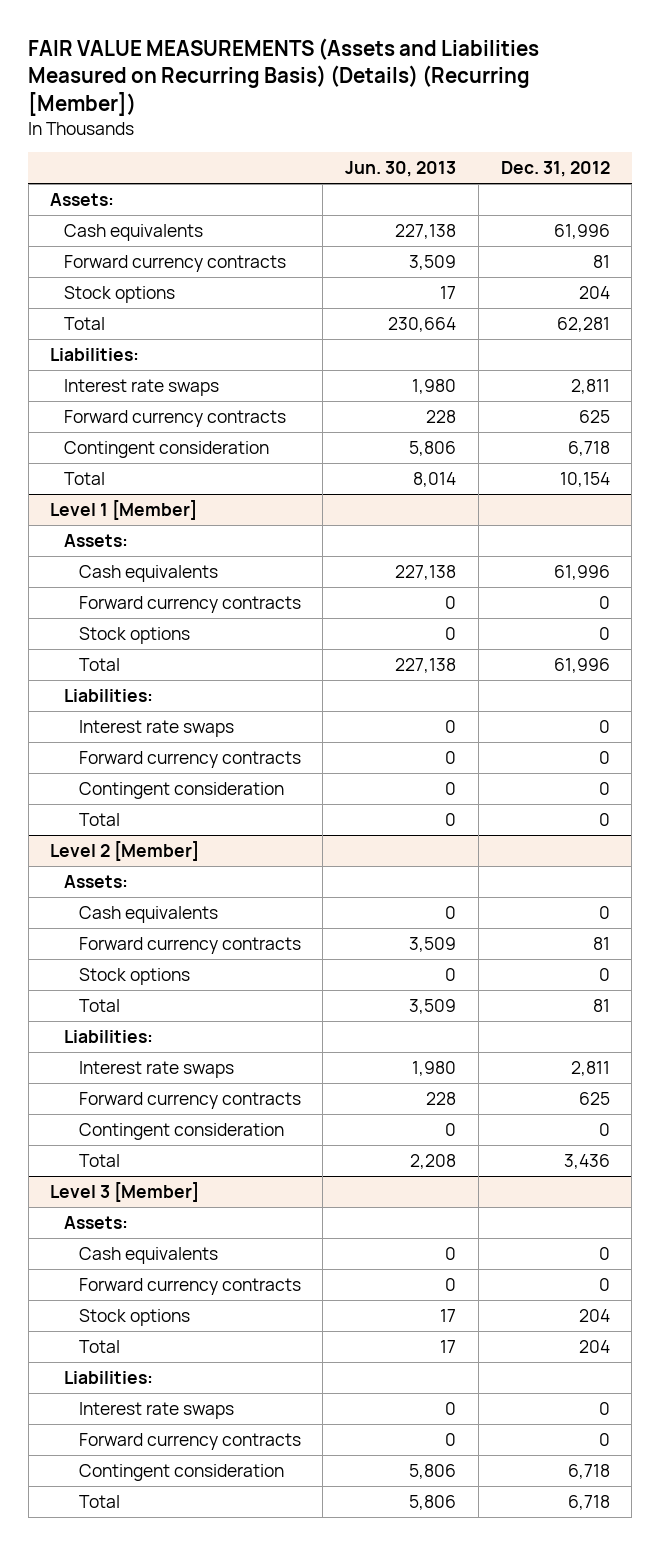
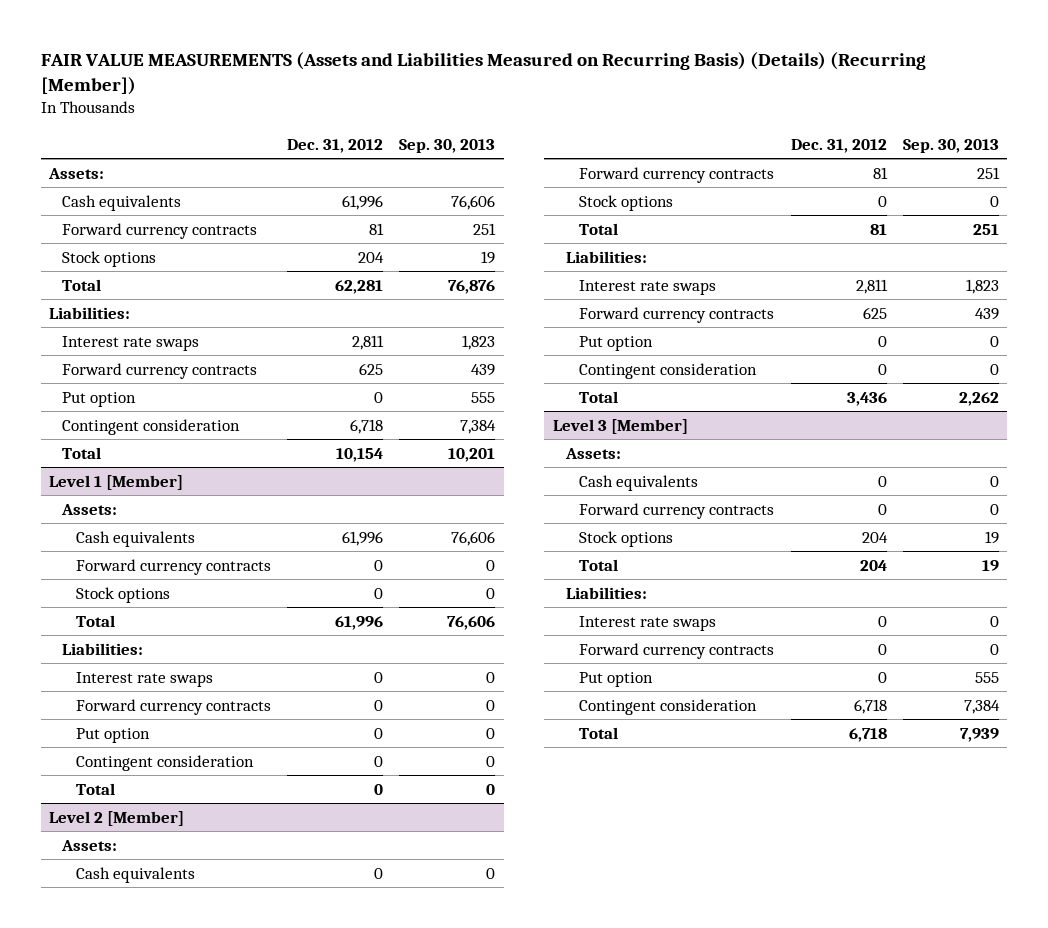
[345,161,457,178] Jun. 30, 2013 -> none
none -> [399,138,496,153] Sep. 30, 2013
none -> [62,391,137,407] Put option
none -> [75,727,150,743] Put option
none -> [579,335,654,351] Put option
none -> [579,671,654,687] Put option

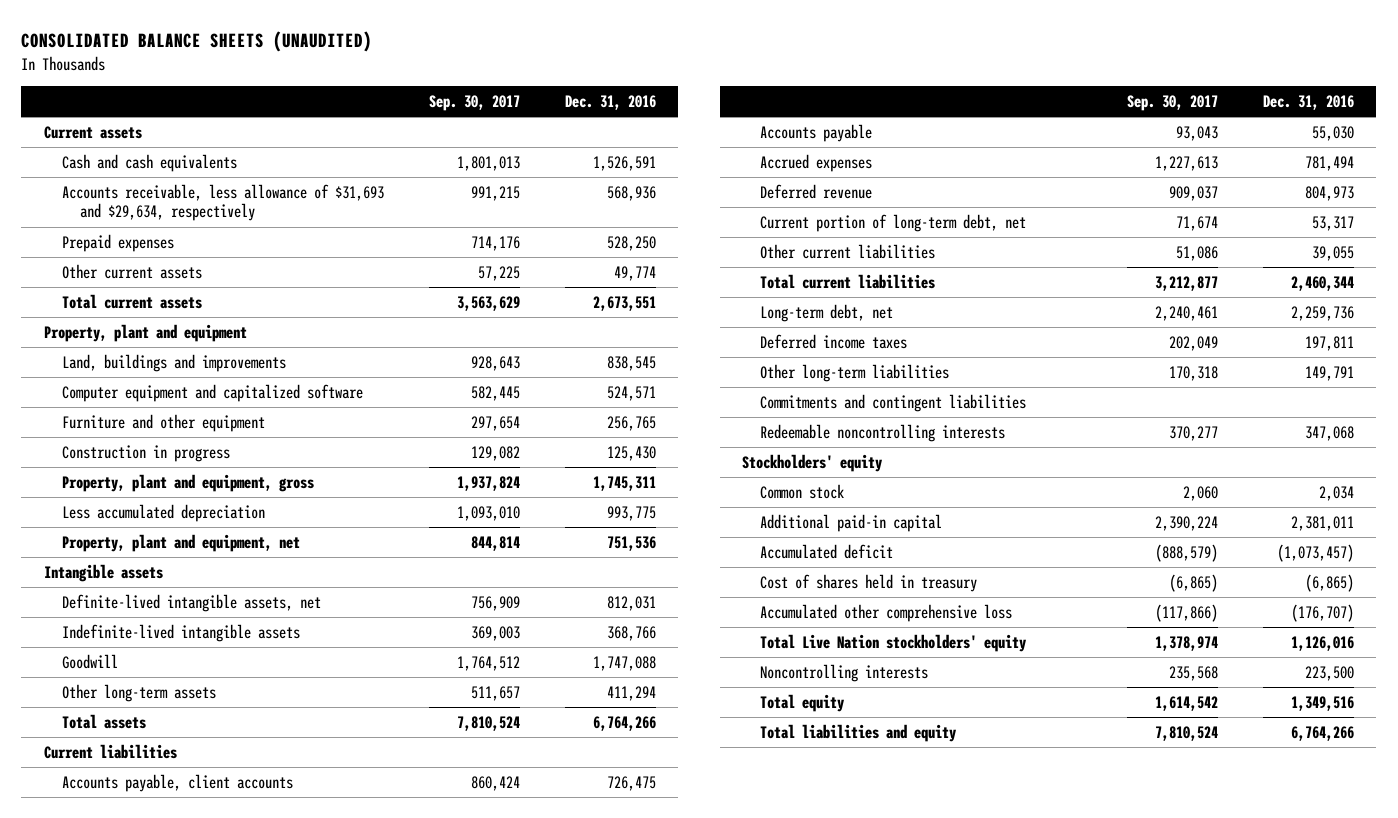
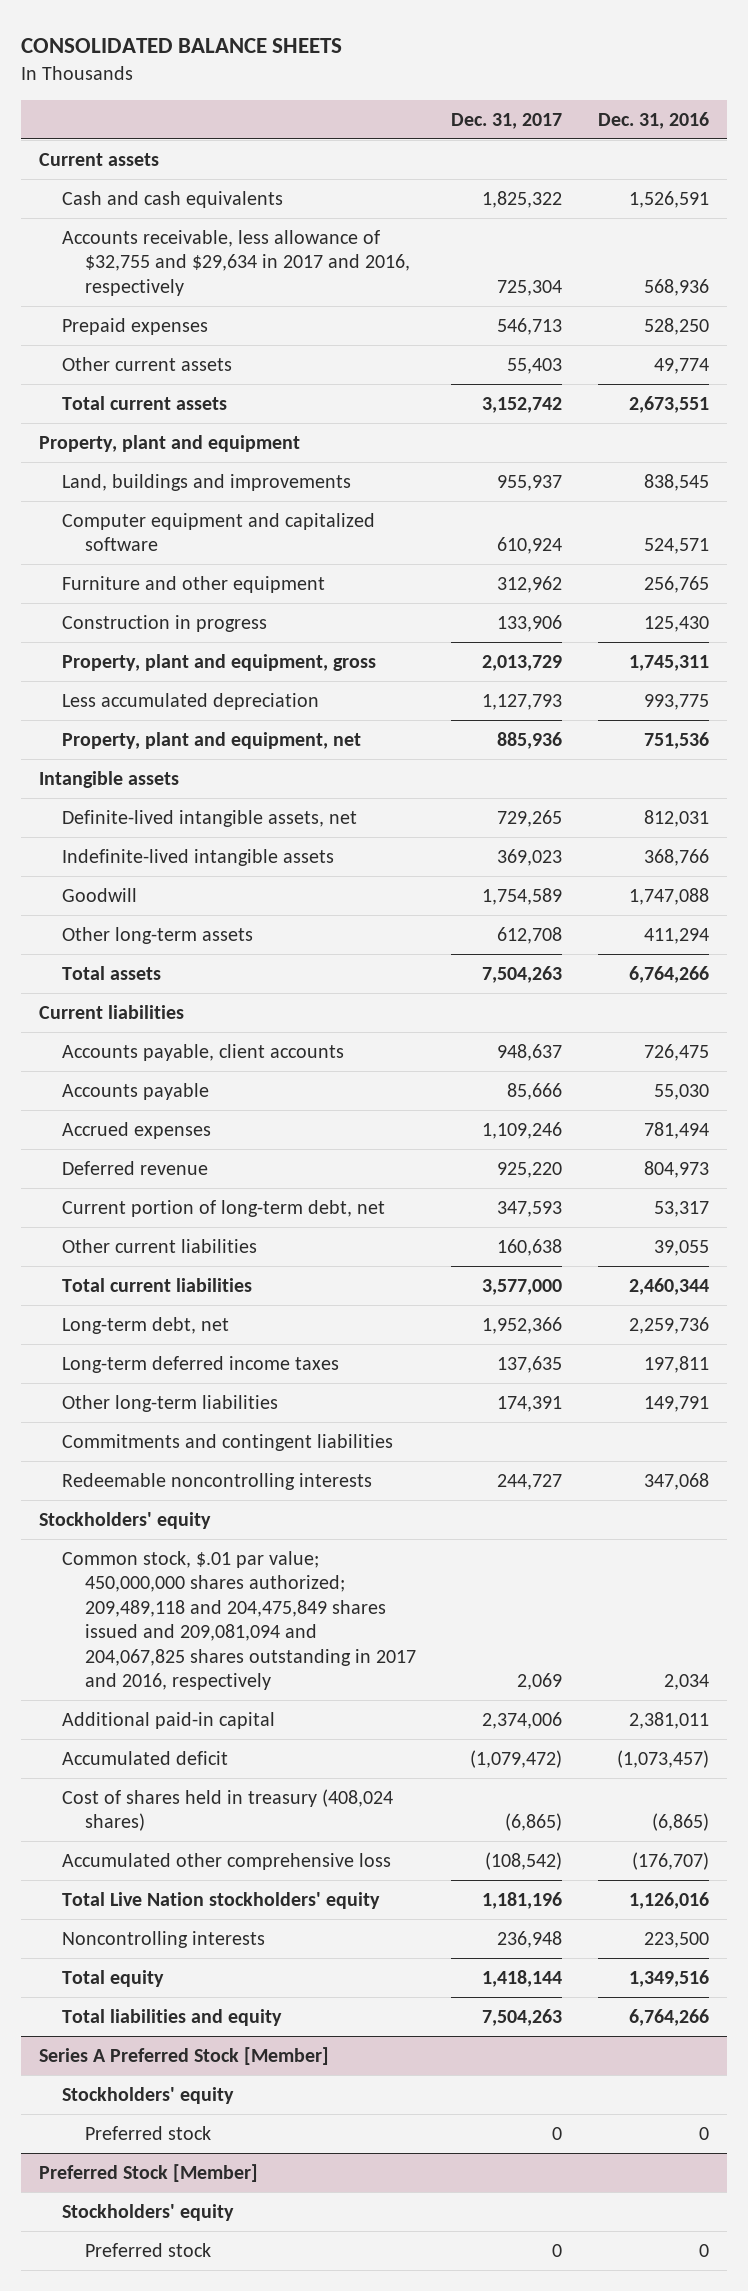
[21,31,373,53] CONSOLIDATED BALANCE SHEETS (UNAUDITED) -> [21,37,343,53] CONSOLIDATED BALANCE SHEETS
[428,94,520,111] Sep. 30, 2017 -> none
none -> [451,112,563,129] Dec. 31, 2017
[61,183,384,222] Accounts receivable, less allowance of $31,693 and $29,634, respectively -> [61,230,410,296] Accounts receivable, less allowance of $32,755 and $29,634 in 2017 and 2016, respectively
[759,333,907,349] Deferred income taxes -> [61,1356,339,1374] Long-term deferred income taxes
[759,483,844,499] Common stock -> [61,1551,416,1691] Common stock, $.01 par value; 450,000,000 shares authorized; 209,489,118 and 204,475,849 shares issued and 209,081,094 and 204,067,825 shares outstanding in 2017 and 2016, respectively
[759,573,977,592] Cost of shares held in treasury -> [61,1789,393,1832] Cost of shares held in treasury (408,024 shares)
none -> [39,2047,330,2066] Series A Preferred Stock [Member]
none -> [61,2087,234,2105] Stockholders' equity
none -> [84,2126,211,2141] Preferred stock
none -> [39,2164,259,2183] Preferred Stock [Member]
none -> [61,2204,234,2222] Stockholders' equity
none -> [84,2243,211,2258] Preferred stock

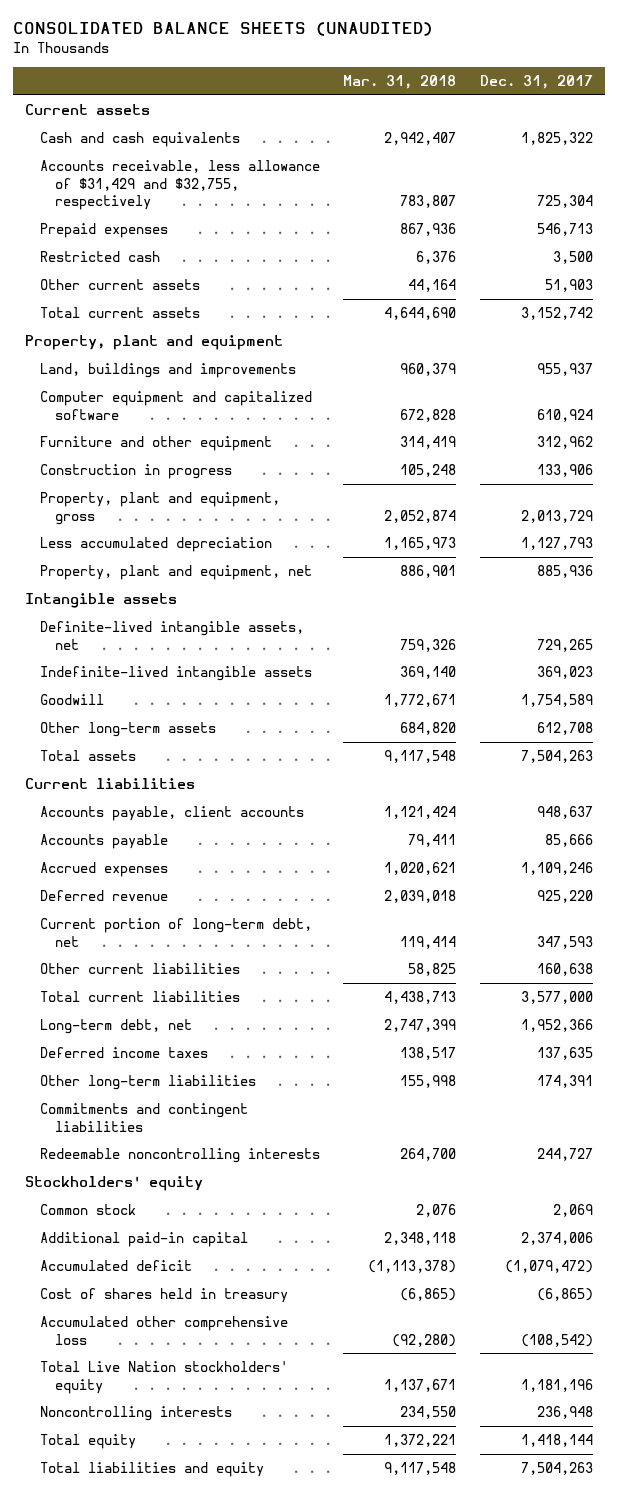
[21,37,343,53] CONSOLIDATED BALANCE SHEETS -> [13,22,434,37] CONSOLIDATED BALANCE SHEETS (UNAUDITED)
[597,111,709,129] Dec. 31, 2016 -> none
none -> [343,74,457,89] Mar. 31, 2018
[61,230,410,296] Accounts receivable, less allowance of $32,755 and $29,634 in 2017 and 2016, respectively -> [39,160,320,210] Accounts receivable, less allowance of $31,429 and $32,755, respectively
none -> [39,251,160,263] Restricted cash
[507,358,563,375] 55,403 -> [544,279,593,293] 51,903
[61,1356,339,1374] Long-term deferred income taxes -> [39,1047,208,1059] Deferred income taxes
[61,1551,416,1691] Common stock, $.01 par value; 450,000,000 shares authorized; 209,489,118 and 204,475,849 shares issued and 209,081,094 and 204,067,825 shares outstanding in 2017 and 2016, respectively -> [39,1204,136,1216] Common stock
[61,1789,393,1832] Cost of shares held in treasury (408,024 shares) -> [39,1288,288,1304] Cost of shares held in treasury
[39,2047,330,2066] Series A Preferred Stock [Member] -> none
[61,2087,234,2105] Stockholders' equity -> none
[84,2126,211,2141] Preferred stock -> none
[39,2164,259,2183] Preferred Stock [Member] -> none
[61,2204,234,2222] Stockholders' equity -> none
[84,2243,211,2258] Preferred stock -> none

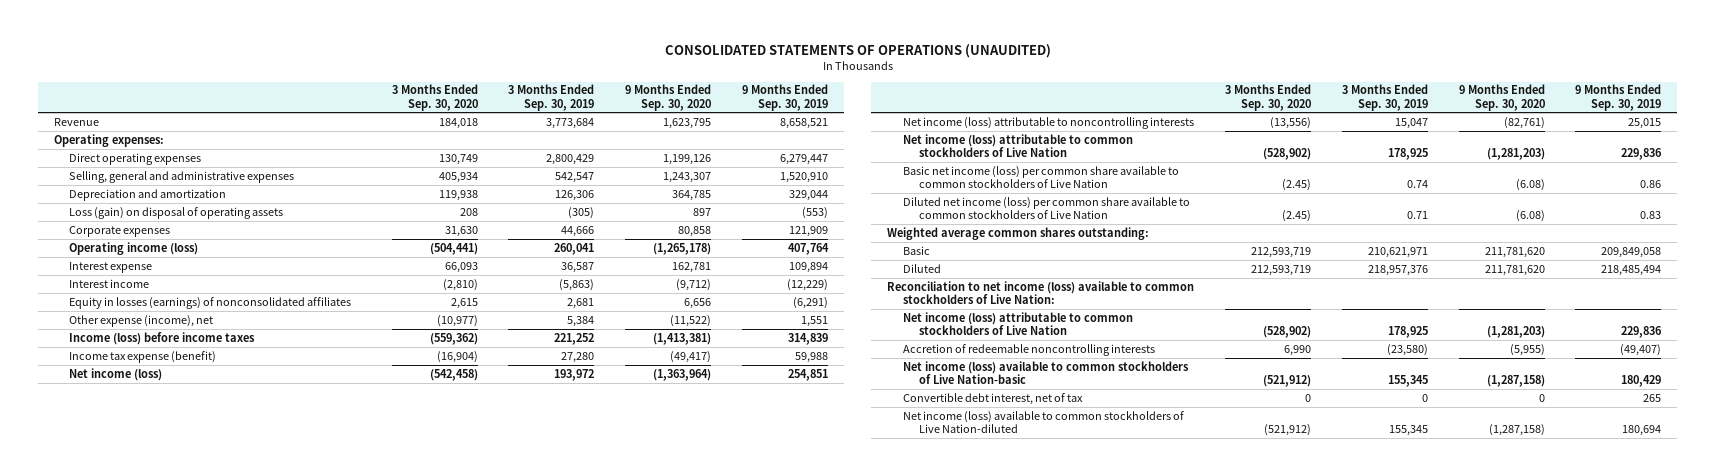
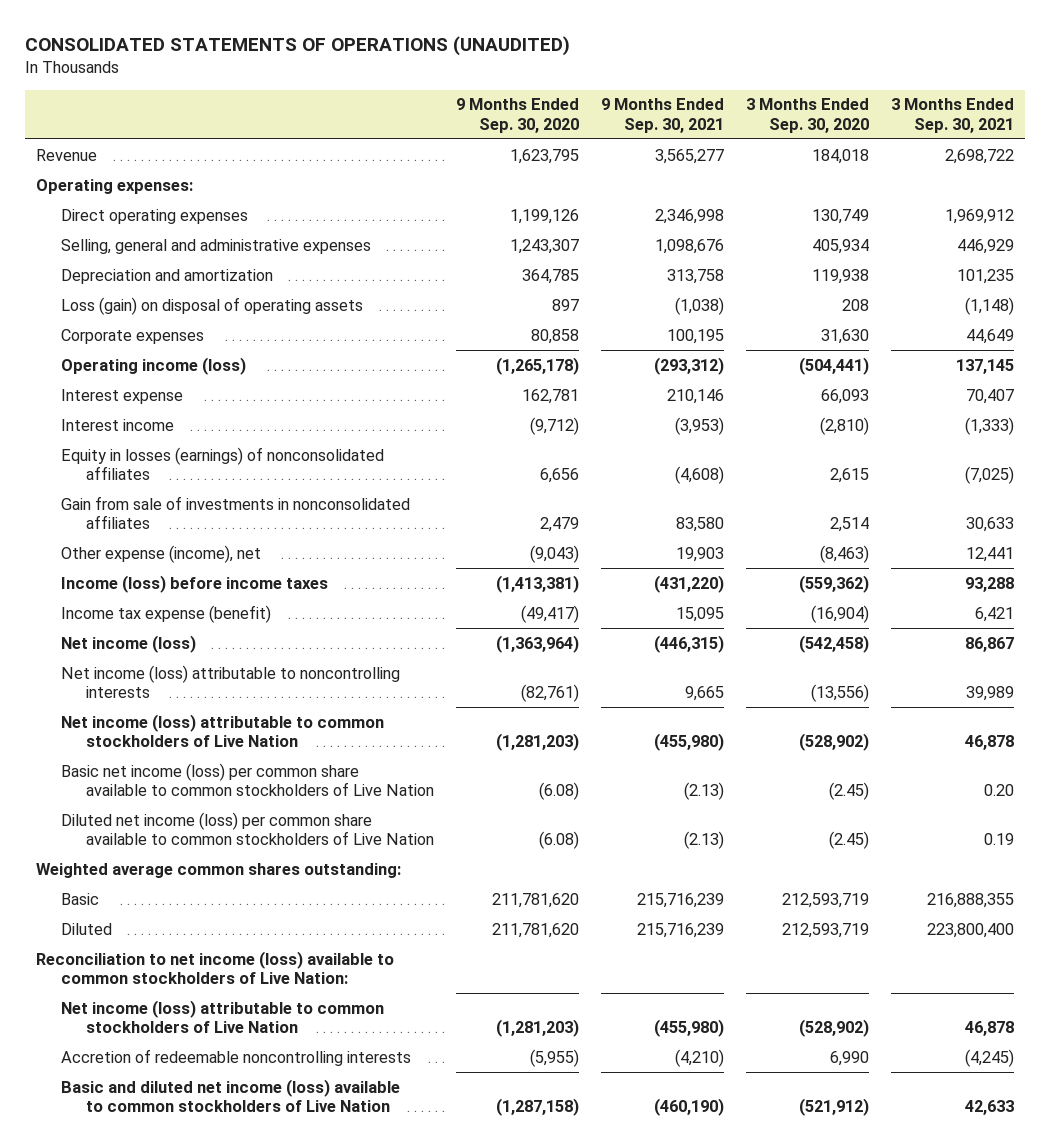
[508,84,595,111] 3 Months Ended Sep. 30, 2019 -> none
[742,84,829,111] 9 Months Ended Sep. 30, 2019 -> none
none -> [600,98,724,133] 9 Months Ended Sep. 30, 2021
none -> [890,98,1014,133] 3 Months Ended Sep. 30, 2021
none -> [60,495,410,529] Gain from sale of investments in nonconsolidated affiliates
[436,314,478,327] (10,977) -> [819,544,869,563] (8,463)
[670,314,712,327] (11,522) -> [530,544,580,563] (9,043)
[902,392,1083,405] Convertible debt interest, net of tax -> none
[902,410,1184,434] Net income (loss) available to common stockholders of Live Nation-diluted -> none
[902,360,1189,385] Net income (loss) available to common stockholders of Live Nation-basic -> [60,1078,400,1112] Basic and diluted net income (loss) available to common stockholders of Live Nation

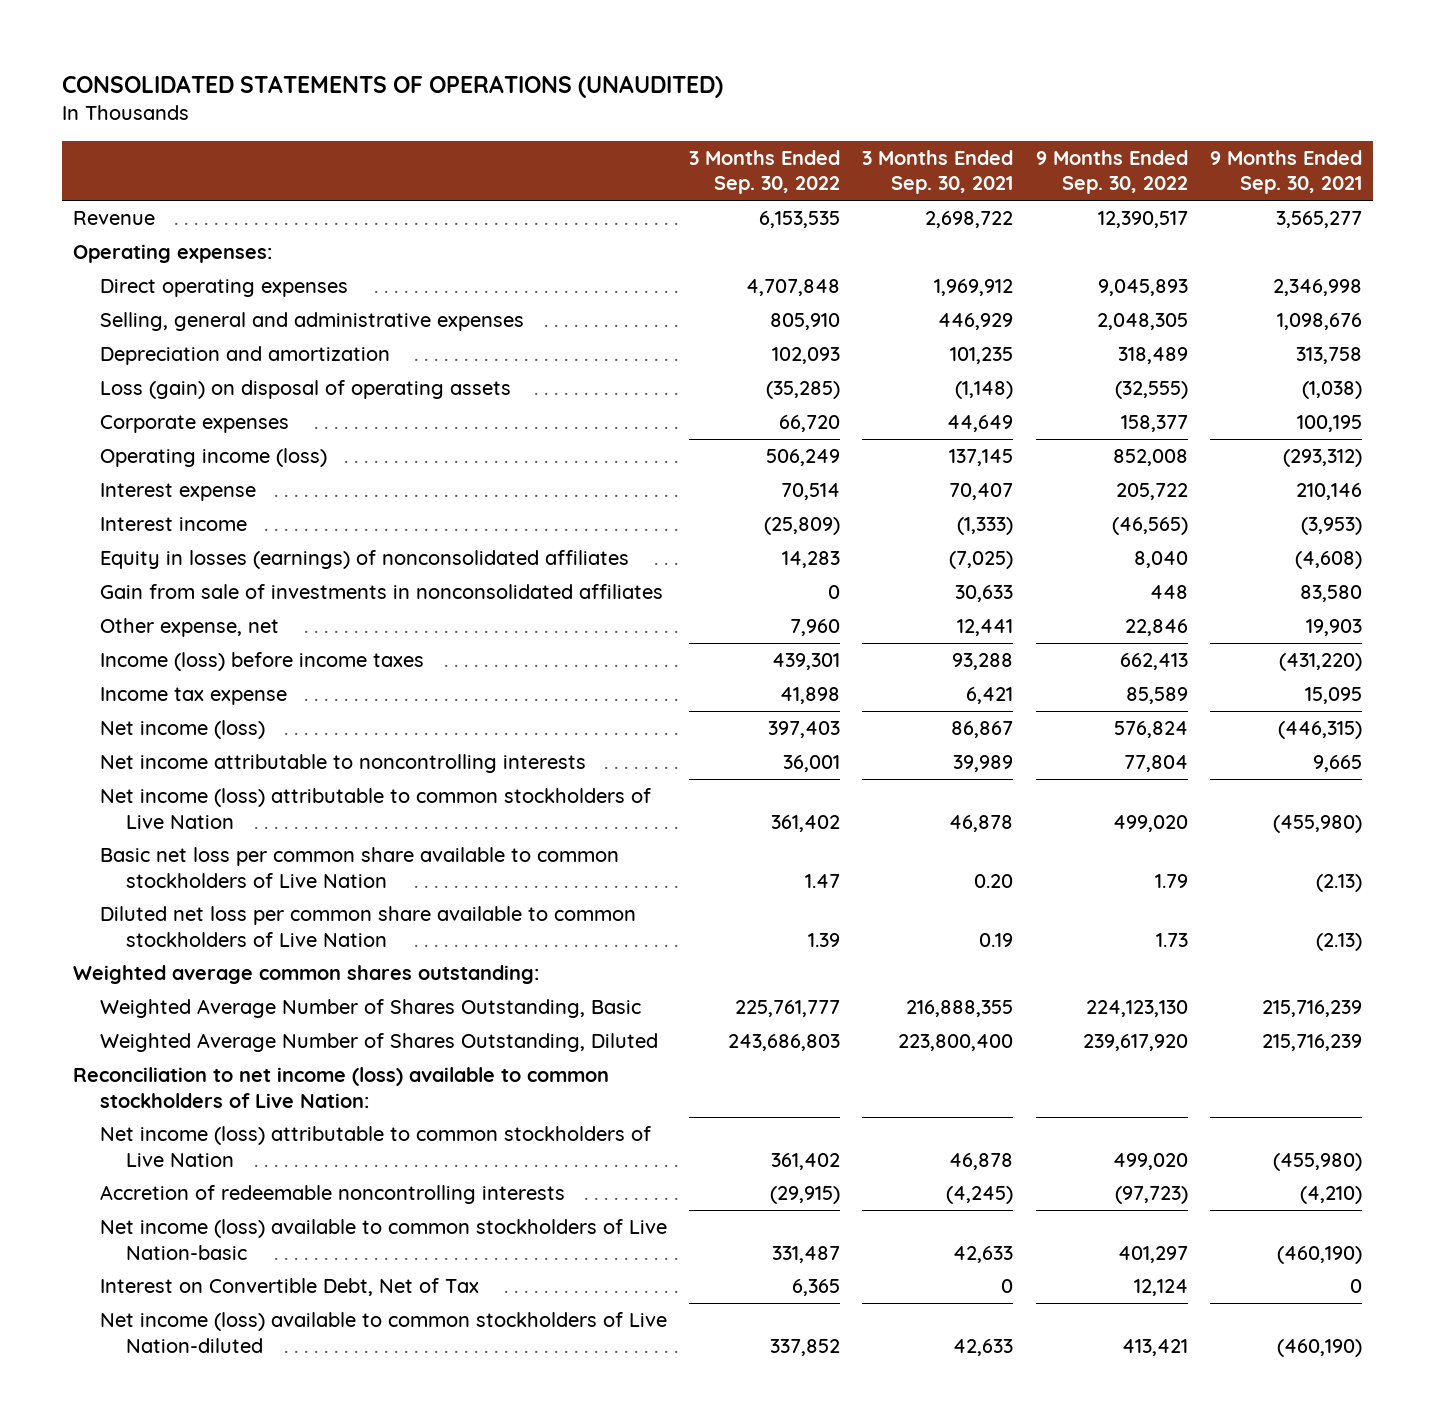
[456,98,580,133] 9 Months Ended Sep. 30, 2020 -> none
[745,98,869,133] 3 Months Ended Sep. 30, 2020 -> none
none -> [689,149,841,195] 3 Months Ended Sep. 30, 2022
none -> [1035,149,1188,195] 9 Months Ended Sep. 30, 2022
[60,544,261,563] Other expense (income), net -> [99,618,279,638] Other expense, net
[60,604,271,623] Income tax expense (benefit) -> [99,687,287,706] Income tax expense
[60,664,400,698] Net income (loss) attributable to noncontrolling interests -> [99,754,586,774] Net income attributable to noncontrolling interests
[60,762,435,796] Basic net income (loss) per common share available to common stockholders of Live Nation -> [99,847,619,888] Basic net loss per common share available to common stockholders of Live Nation
[60,811,435,845] Diluted net income (loss) per common share available to common stockholders of Live Nation -> [99,906,636,947] Diluted net loss per common share available to common stockholders of Live Nation
[60,892,99,905] Basic -> [99,999,641,1019] Weighted Average Number of Shares Outstanding, Basic
[60,922,112,935] Diluted -> [99,1033,658,1053] Weighted Average Number of Shares Outstanding, Diluted
[60,1078,400,1112] Basic and diluted net income (loss) available to common stockholders of Live Nation -> [99,1219,667,1260] Net income (loss) available to common stockholders of Live Nation-basic
none -> [99,1278,479,1297] Interest on Convertible Debt, Net of Tax
none -> [99,1312,667,1353] Net income (loss) available to common stockholders of Live Nation-diluted

